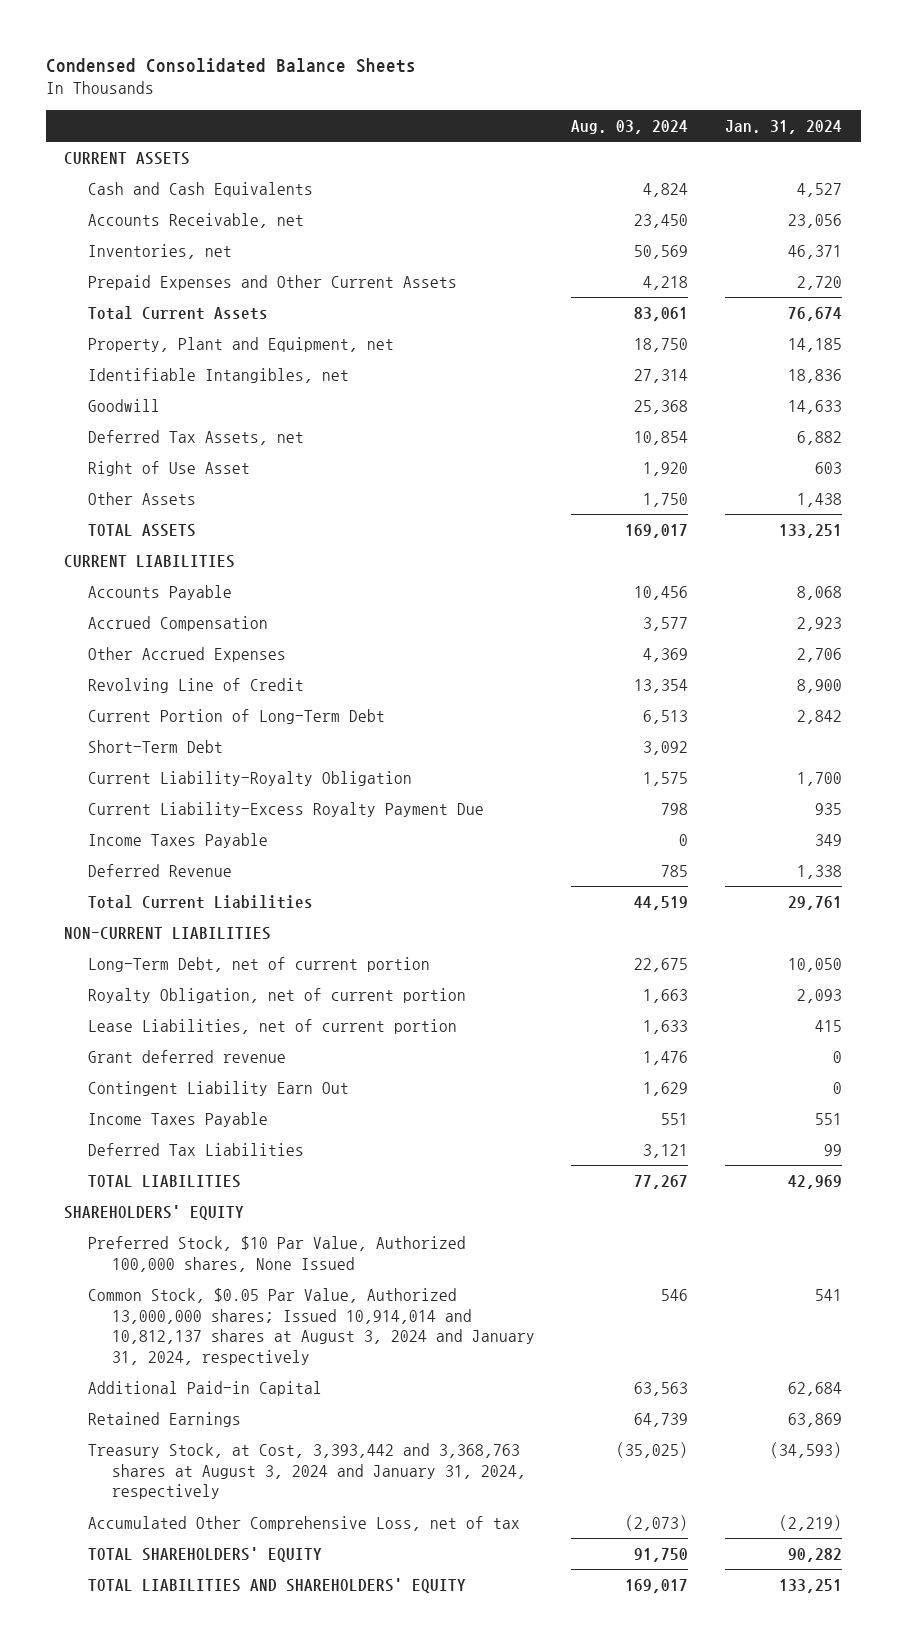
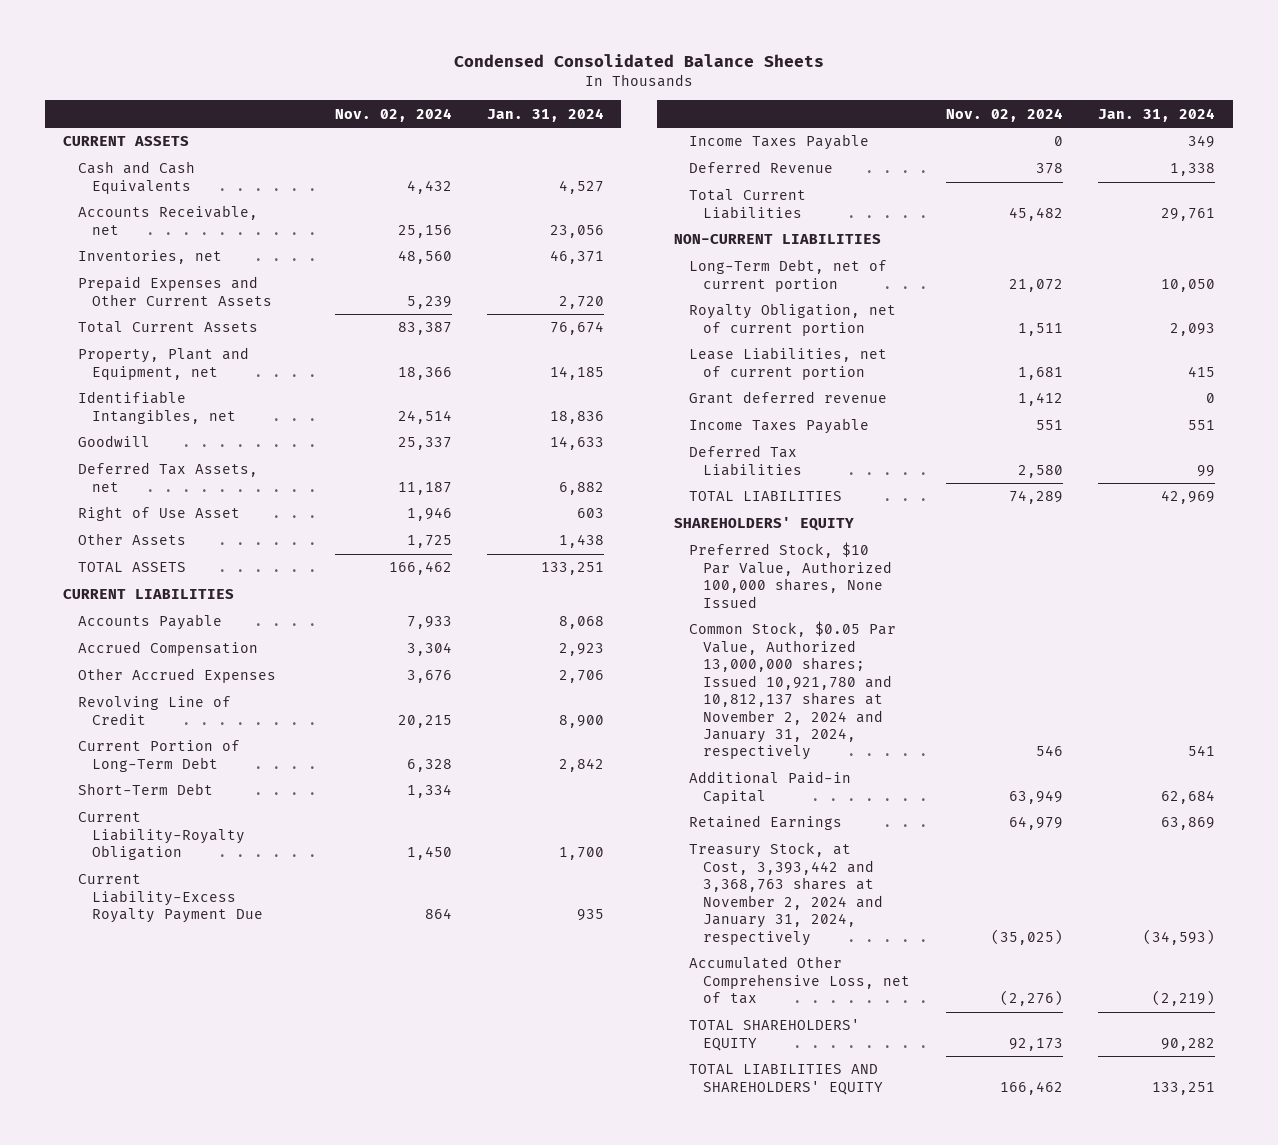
[571,119,689,134] Aug. 03, 2024 -> none
none -> [334,107,452,122] Nov. 02, 2024
[87,1080,349,1096] Contingent Liability Earn Out -> none
[87,1287,535,1365] Common Stock, $0.05 Par Value, Authorized 13,000,000 shares; Issued 10,914,014 and 10,812,137 shares at August 3, 2024 and January 31, 2024, respectively -> [688,621,896,761] Common Stock, $0.05 Par Value, Authorized 13,000,000 shares; Issued 10,921,780 and 10,812,137 shares at November 2, 2024 and January 31, 2024, respectively
[87,1442,526,1500] Treasury Stock, at Cost, 3,393,442 and 3,368,763 shares at August 3, 2024 and January 31, 2024, respectively -> [688,842,884,946] Treasury Stock, at Cost, 3,393,442 and 3,368,763 shares at November 2, 2024 and January 31, 2024, respectively

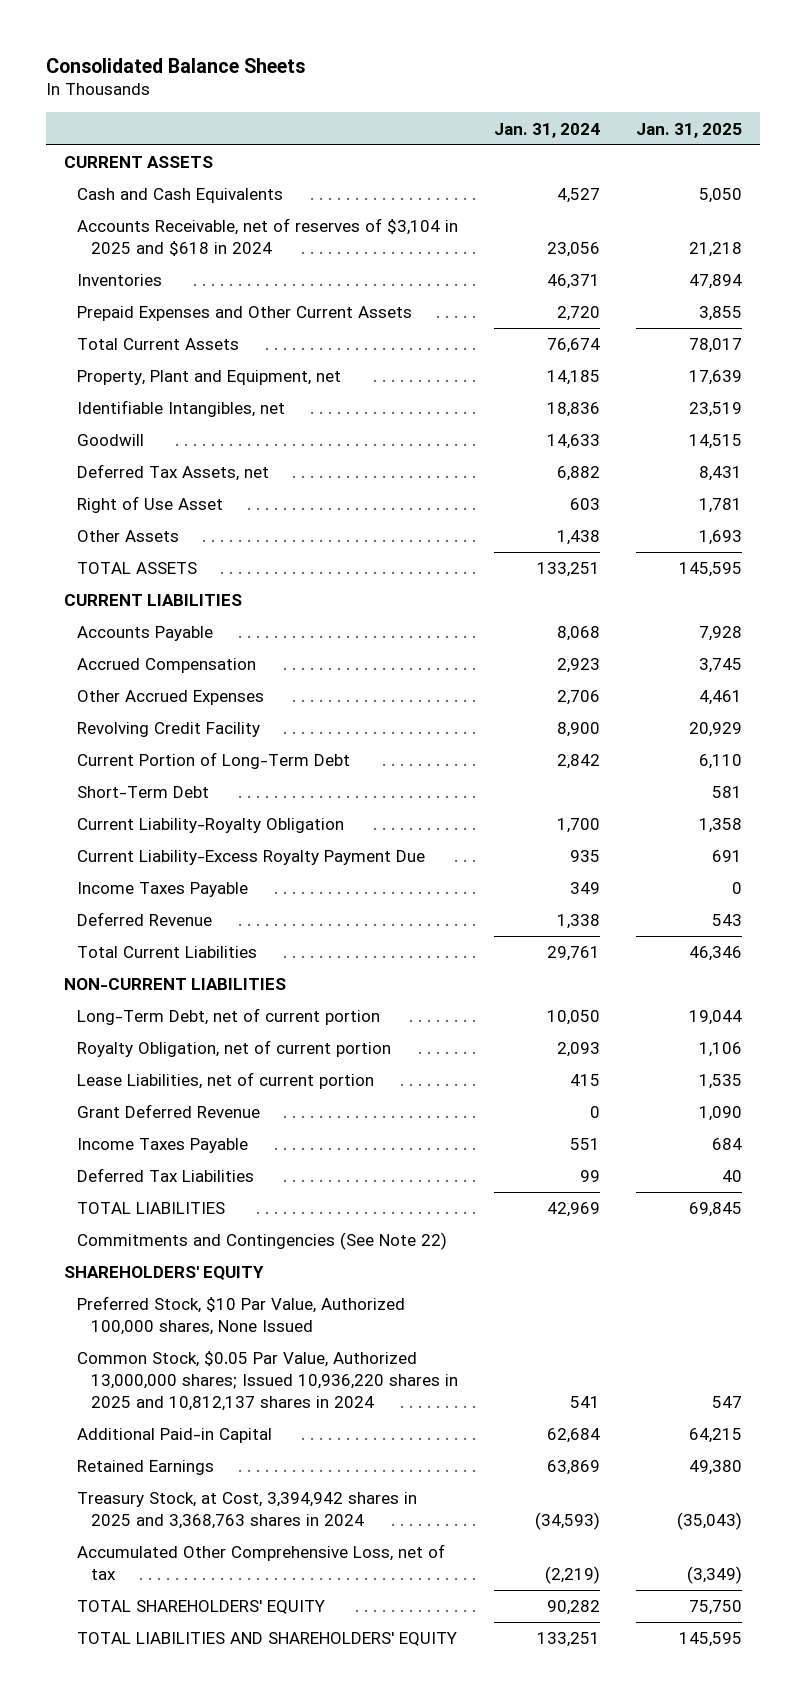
[454,54,825,68] Condensed Consolidated Balance Sheets -> [46,57,306,73] Consolidated Balance Sheets
[334,107,452,122] Nov. 02, 2024 -> none
none -> [636,122,743,138] Jan. 31, 2025
[77,205,258,235] Accounts Receivable, net -> [77,218,459,256] Accounts Receivable, net of reserves of $3,104 in 2025 and $618 in 2024
[77,250,222,265] Inventories, net -> [77,274,163,287] Inventories
[77,696,231,725] Revolving Line of Credit -> [77,722,261,738] Revolving Credit Facility
[688,391,887,405] Grant deferred revenue -> [77,1104,261,1119] Grant Deferred Revenue
none -> [77,1232,448,1251] Commitments and Contingencies (See Note 22)
[688,621,896,761] Common Stock, $0.05 Par Value, Authorized 13,000,000 shares; Issued 10,921,780 and 10,812,137 shares at November 2, 2024 and January 31, 2024, respectively -> [77,1351,458,1411] Common Stock, $0.05 Par Value, Authorized 13,000,000 shares; Issued 10,936,220 shares in 2025 and 10,812,137 shares in 2024
[688,842,884,946] Treasury Stock, at Cost, 3,393,442 and 3,368,763 shares at November 2, 2024 and January 31, 2024, respectively -> [77,1492,418,1529] Treasury Stock, at Cost, 3,394,942 shares in 2025 and 3,368,763 shares in 2024

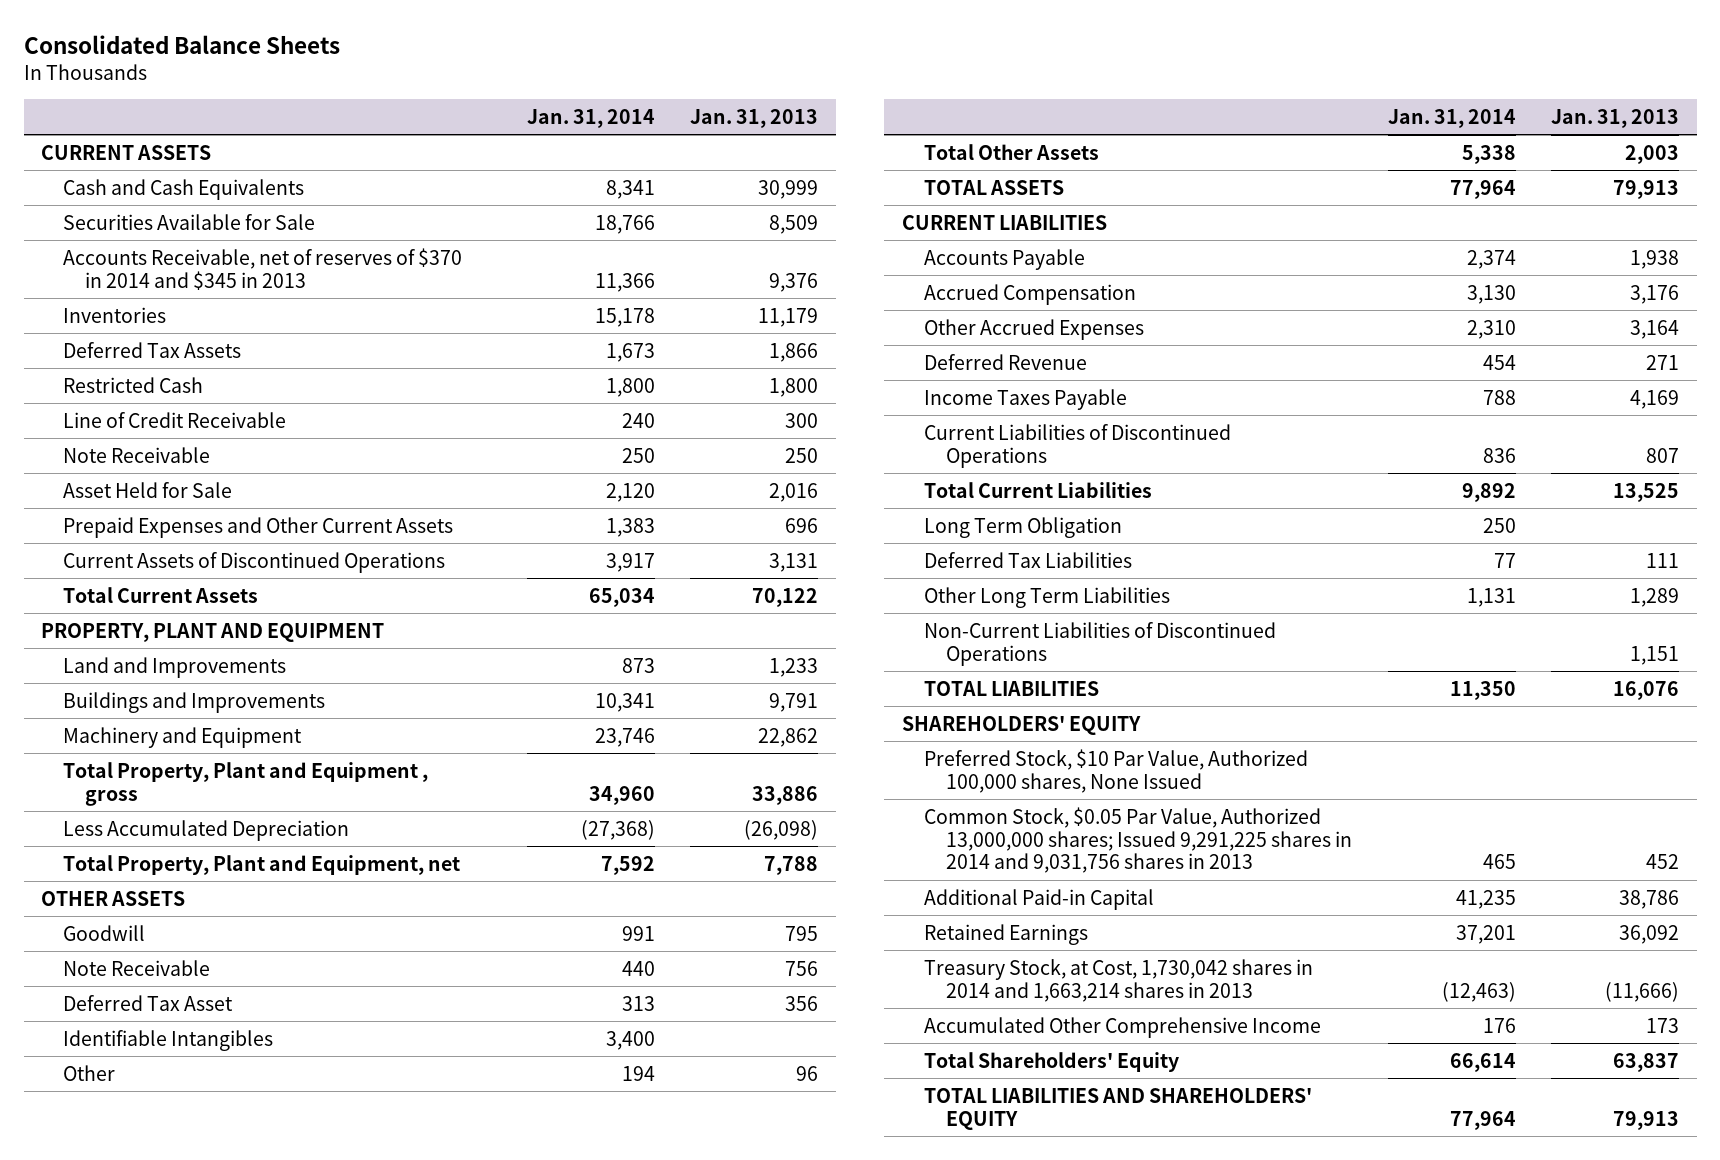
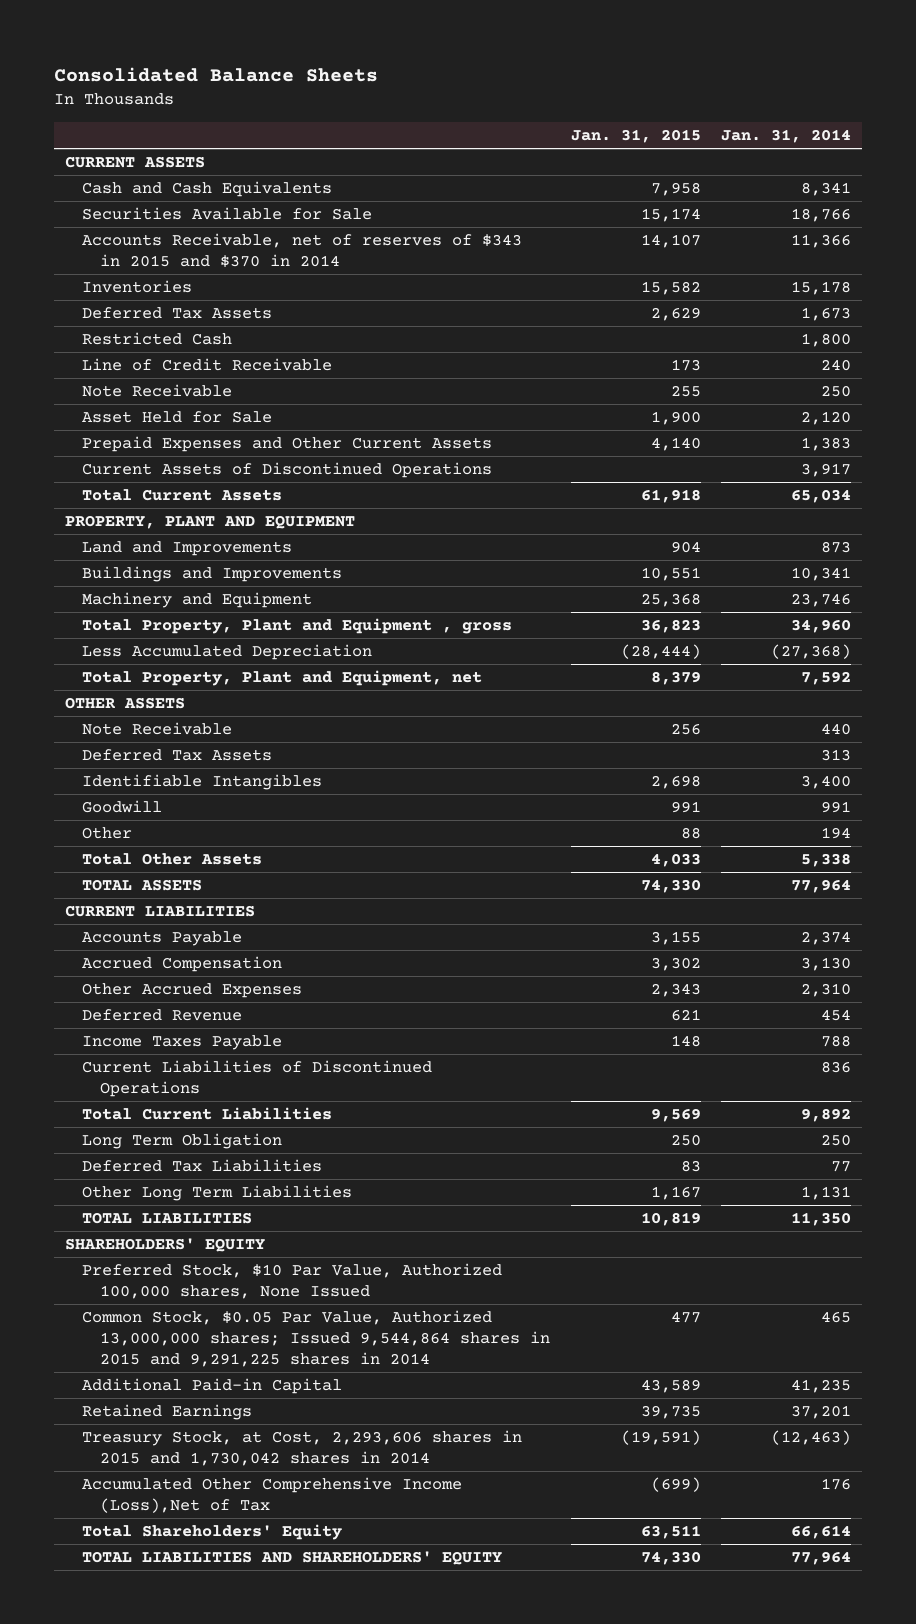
[690,108,819,128] Jan. 31, 2013 -> none
none -> [570,128,701,143] Jan. 31, 2015
[63,247,463,290] Accounts Receivable, net of reserves of $370 in 2014 and $345 in 2013 -> [82,233,523,269] Accounts Receivable, net of reserves of $343 in 2015 and $370 in 2014
[63,994,234,1011] Deferred Tax Asset -> [82,749,273,762] Deferred Tax Assets
[63,924,146,941] Goodwill -> [82,800,163,814] Goodwill
[924,621,1277,666] Non-Current Liabilities of Discontinued Operations -> none
[924,806,1353,874] Common Stock, $0.05 Par Value, Authorized 13,000,000 shares; Issued 9,291,225 shares in 2014 and 9,031,756 shares in 2013 -> [82,1310,551,1367] Common Stock, $0.05 Par Value, Authorized 13,000,000 shares; Issued 9,544,864 shares in 2015 and 9,291,225 shares in 2014
[924,958,1314,1002] Treasury Stock, at Cost, 1,730,042 shares in 2014 and 1,663,214 shares in 2013 -> [82,1430,523,1467] Treasury Stock, at Cost, 2,293,606 shares in 2015 and 1,730,042 shares in 2014
[924,1016,1322,1038] Accumulated Other Comprehensive Income -> [82,1477,463,1514] Accumulated Other Comprehensive Income (Loss),Net of Tax

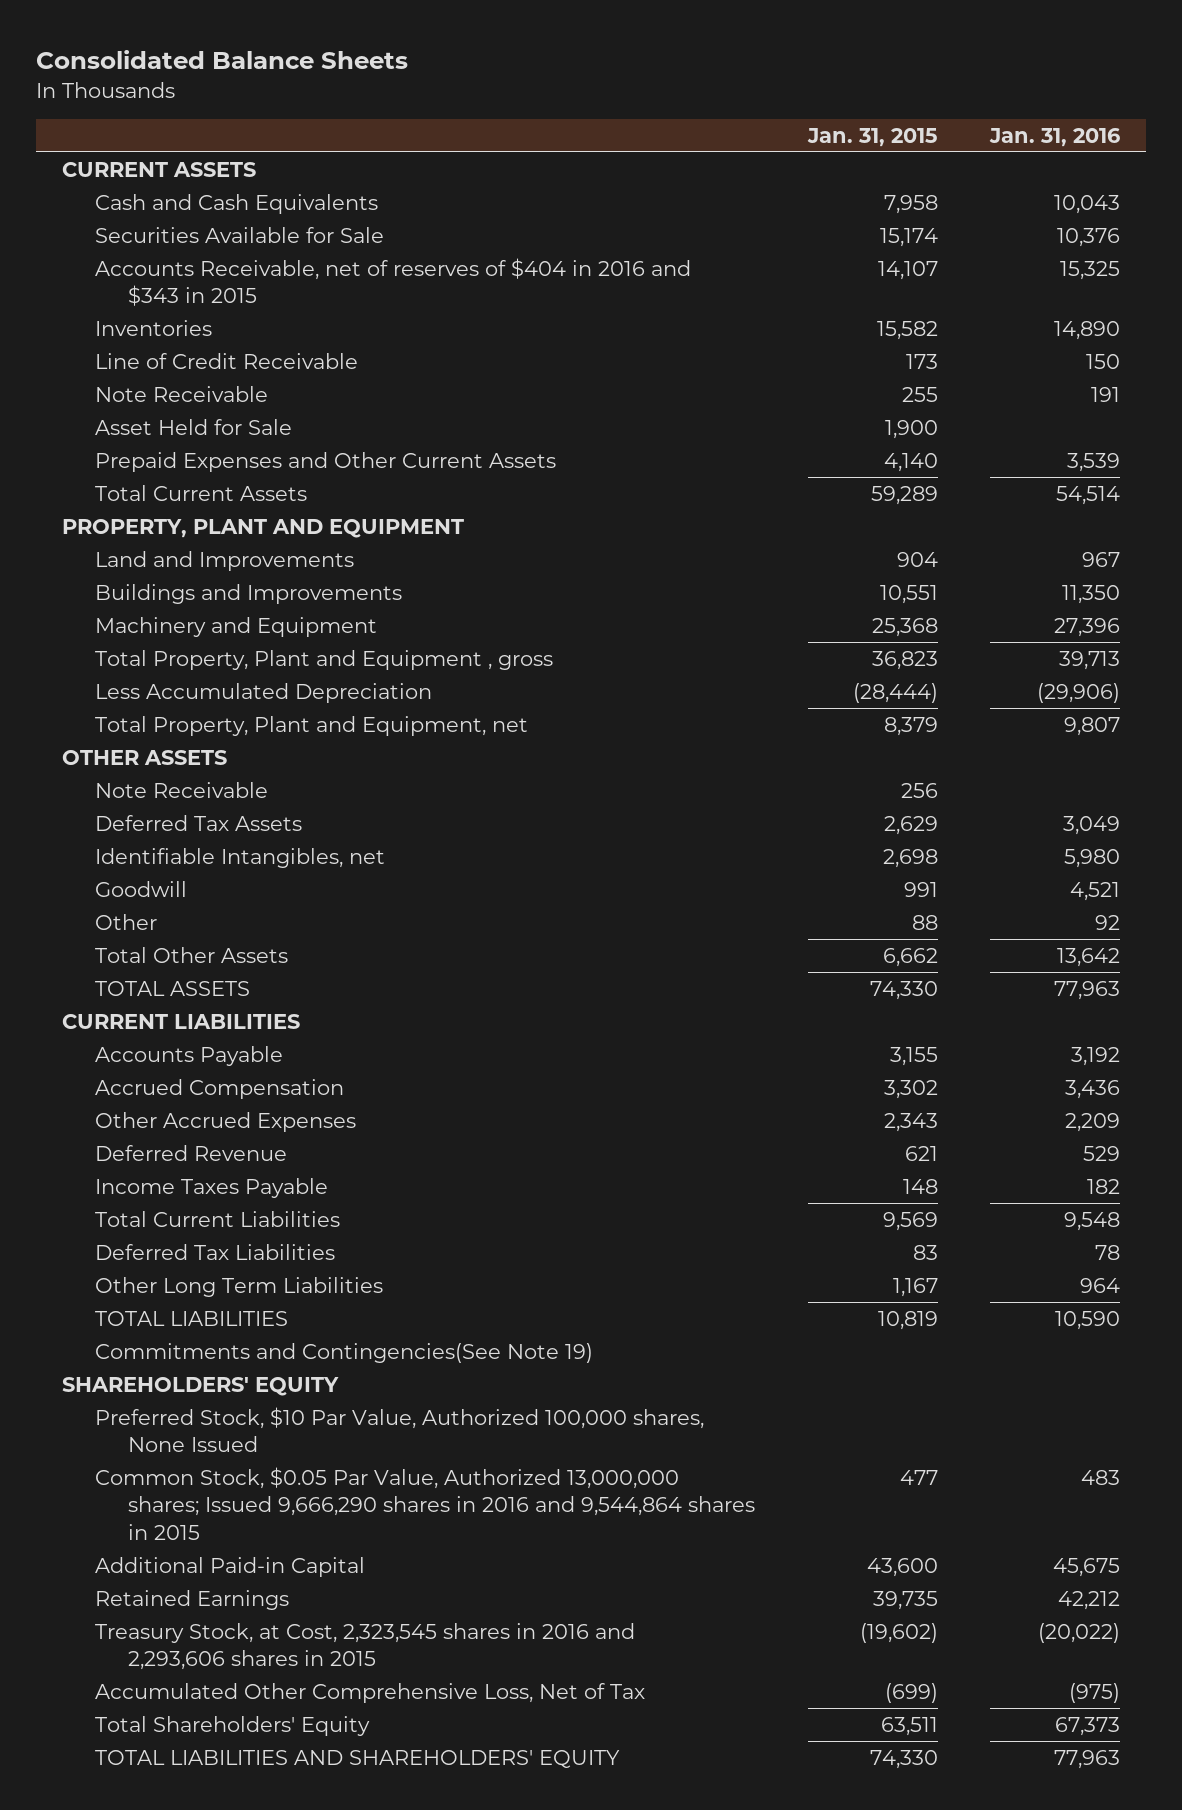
[721,128,852,143] Jan. 31, 2014 -> none
none -> [988,127,1120,147] Jan. 31, 2016
[82,233,523,269] Accounts Receivable, net of reserves of $343 in 2015 and $370 in 2014 -> [95,257,692,307] Accounts Receivable, net of reserves of $404 in 2016 and $343 in 2015
[82,332,233,346] Restricted Cash -> none
[82,462,493,479] Current Assets of Discontinued Operations -> none
[640,489,701,504] 61,918 -> [870,485,938,505] 59,289
[82,749,273,762] Deferred Tax Assets -> none
[82,307,273,320] Deferred Tax Assets -> [95,814,303,831] Deferred Tax Assets
[82,774,323,791] Identifiable Intangibles -> [95,847,386,868] Identifiable Intangibles, net
[650,853,701,868] 4,033 -> [882,947,938,967] 6,662
[82,1060,433,1098] Current Liabilities of Discontinued Operations -> none
[82,1133,283,1150] Long Term Obligation -> none
none -> [95,1342,594,1363] Commitments and Contingencies(See Note 19)
[82,1310,551,1367] Common Stock, $0.05 Par Value, Authorized 13,000,000 shares; Issued 9,544,864 shares in 2015 and 9,291,225 shares in 2014 -> [95,1466,756,1540] Common Stock, $0.05 Par Value, Authorized 13,000,000 shares; Issued 9,666,290 shares in 2016 and 9,544,864 shares in 2015
[640,1379,701,1394] 43,589 -> [866,1557,938,1577] 43,600
[82,1430,523,1467] Treasury Stock, at Cost, 2,293,606 shares in 2015 and 1,730,042 shares in 2014 -> [95,1622,636,1671] Treasury Stock, at Cost, 2,323,545 shares in 2016 and 2,293,606 shares in 2015
[620,1430,701,1446] (19,591) -> [859,1622,938,1643] (19,602)
[82,1477,463,1514] Accumulated Other Comprehensive Income (Loss),Net of Tax -> [95,1682,646,1703] Accumulated Other Comprehensive Loss, Net of Tax

